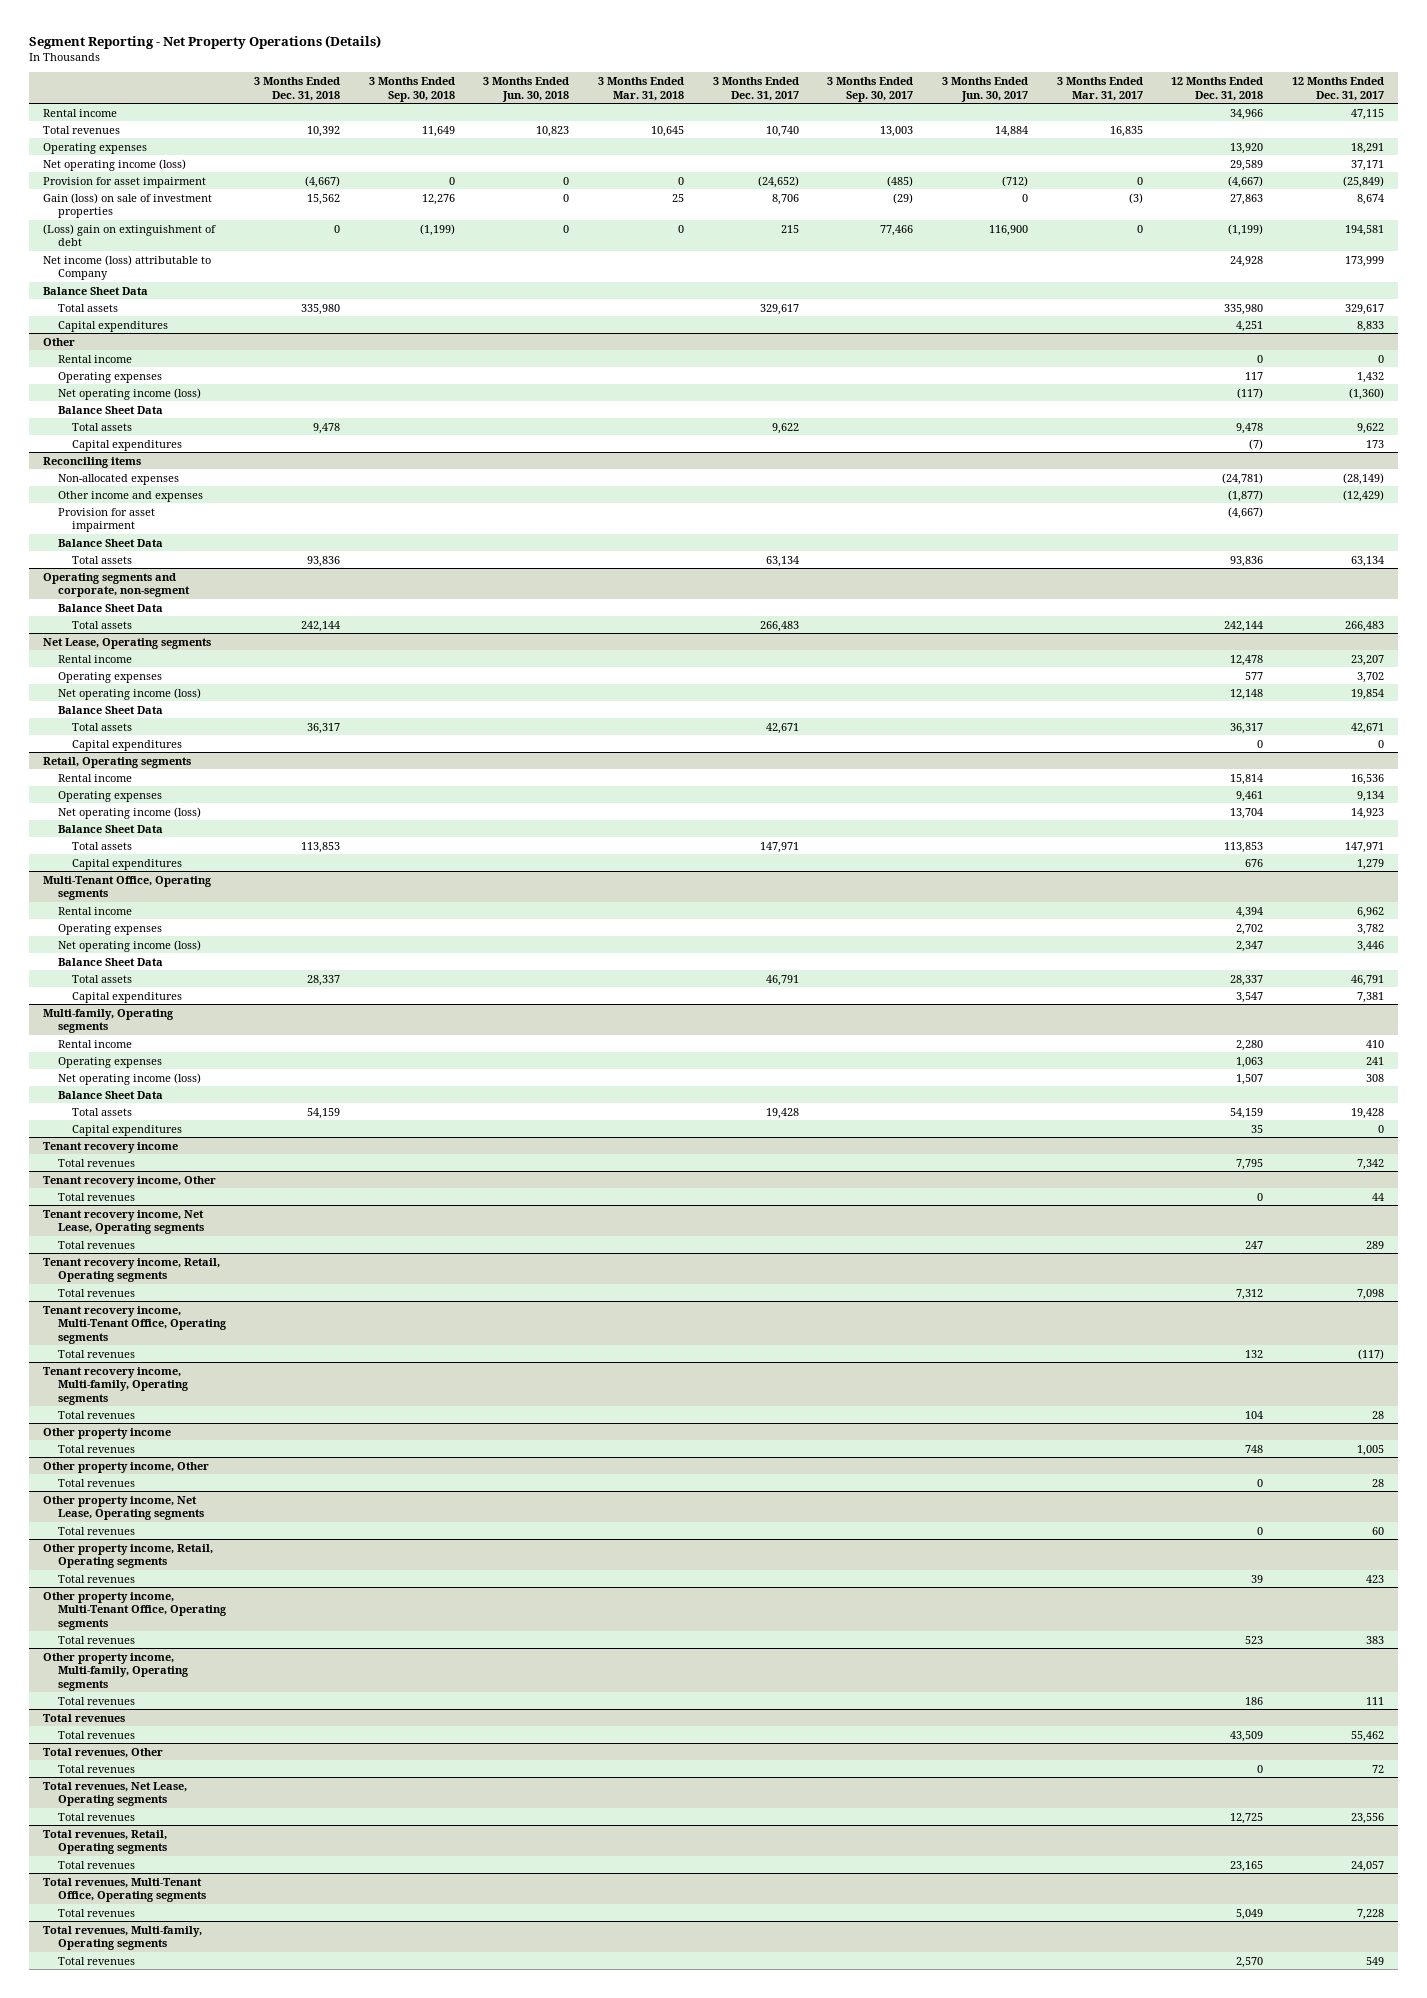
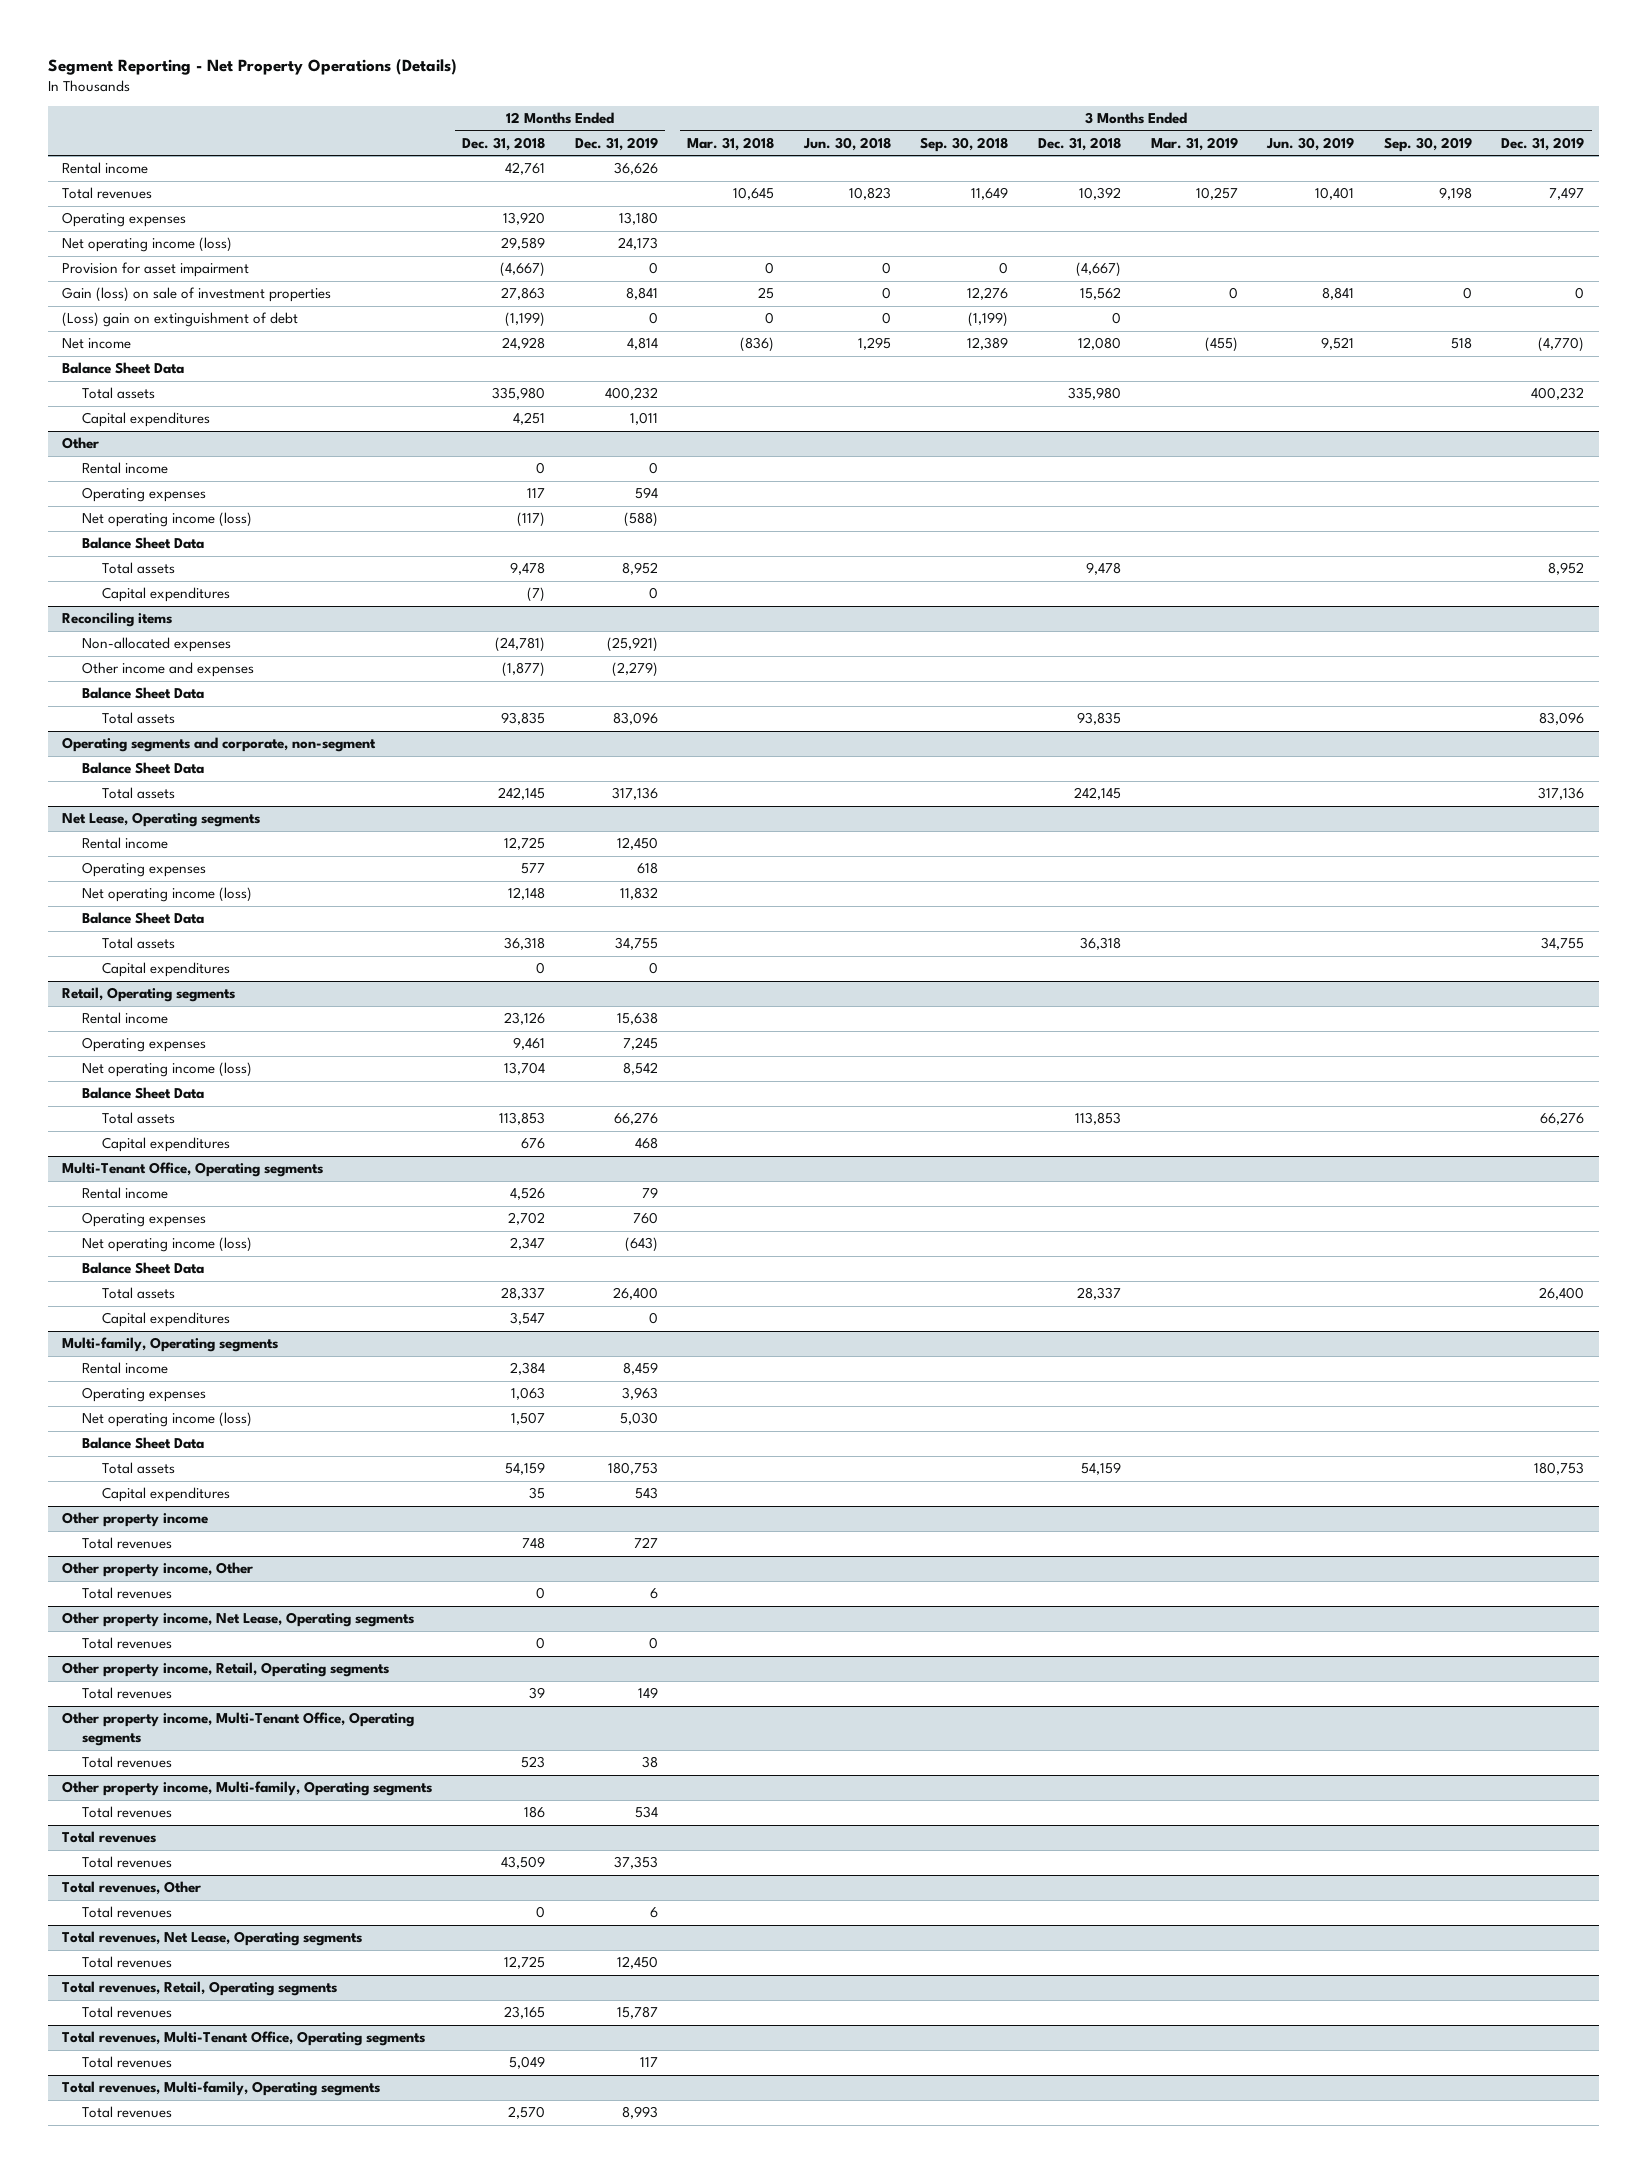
[712,76,799,101] 3 Months Ended Dec. 31, 2017 -> none
[827,76,914,102] 3 Months Ended Sep. 30, 2017 -> none
[942,76,1029,102] 3 Months Ended Jun. 30, 2017 -> none
[1056,76,1143,101] 3 Months Ended Mar. 31, 2017 -> none
[1292,76,1385,101] 12 Months Ended Dec. 31, 2017 -> none
none -> [574,136,658,151] Dec. 31, 2019
none -> [1150,136,1238,151] Mar. 31, 2019
none -> [1266,136,1355,151] Jun. 30, 2019
none -> [1383,136,1472,152] Sep. 30, 2019
none -> [1501,136,1585,151] Dec. 31, 2019
[1230,108,1264,120] 34,966 -> [504,162,545,176] 42,761
[42,254,211,281] Net income (loss) attributable to Company -> none
none -> [62,338,132,350] Net income
[57,507,155,533] Provision for asset impairment -> none
[307,555,341,567] 93,836 -> [1076,712,1121,726] 93,835
[1230,555,1264,567] 93,836 -> [500,712,545,726] 93,835
[301,620,341,632] 242,144 -> [1073,787,1121,801] 242,145
[1224,620,1264,632] 242,144 -> [497,787,545,801] 242,145
[1230,654,1264,666] 12,478 -> [503,837,545,851] 12,725
[307,722,341,734] 36,317 -> [1079,937,1121,951] 36,318
[1230,722,1264,734] 36,317 -> [503,937,545,951] 36,318
[1230,773,1264,785] 15,814 -> [503,1012,545,1026] 23,126
[1236,906,1264,918] 4,394 -> [509,1187,545,1201] 4,526
[1236,1039,1264,1051] 2,280 -> [509,1362,545,1376] 2,384
[42,1141,178,1153] Tenant recovery income -> none
[57,1158,135,1167] Total revenues -> none
[42,1175,216,1187] Tenant recovery income, Other -> none
[57,1192,135,1201] Total revenues -> none
[42,1209,204,1235] Tenant recovery income, Net Lease, Operating segments -> none
[57,1240,135,1249] Total revenues -> none
[42,1257,220,1283] Tenant recovery income, Retail, Operating segments -> none
[57,1288,135,1297] Total revenues -> none
[42,1305,227,1344] Tenant recovery income, Multi-Tenant Office, Operating segments -> none
[57,1349,135,1358] Total revenues -> none
[42,1366,189,1405] Tenant recovery income, Multi-family, Operating segments -> none
[57,1410,135,1419] Total revenues -> none

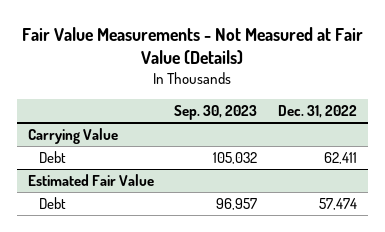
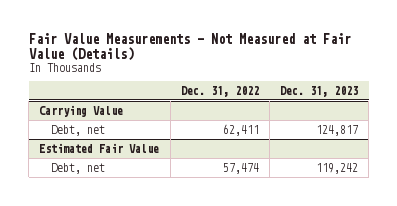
[174,105,258,121] Sep. 30, 2023 -> none
none -> [279,86,358,98] Dec. 31, 2023
[39,150,67,163] Debt -> [51,124,106,136] Debt, net
[39,196,67,209] Debt -> [51,162,106,174] Debt, net

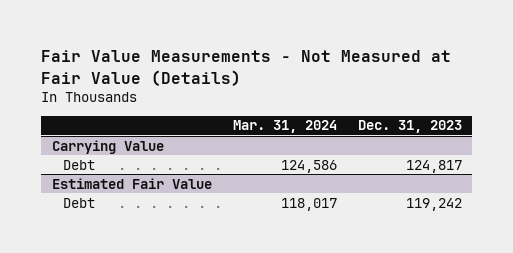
[180,86,259,98] Dec. 31, 2022 -> none
none -> [232,120,337,134] Mar. 31, 2024
[51,124,106,136] Debt, net -> [63,159,96,170] Debt
[51,162,106,174] Debt, net -> [63,197,96,208] Debt

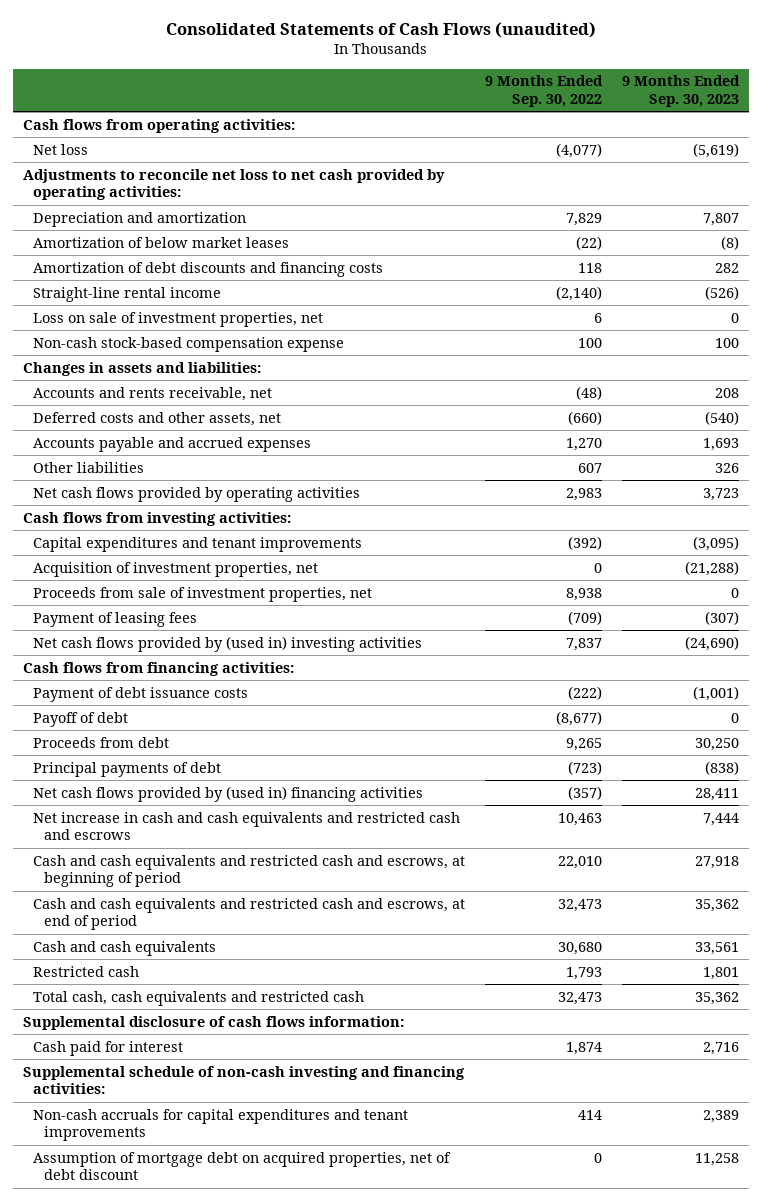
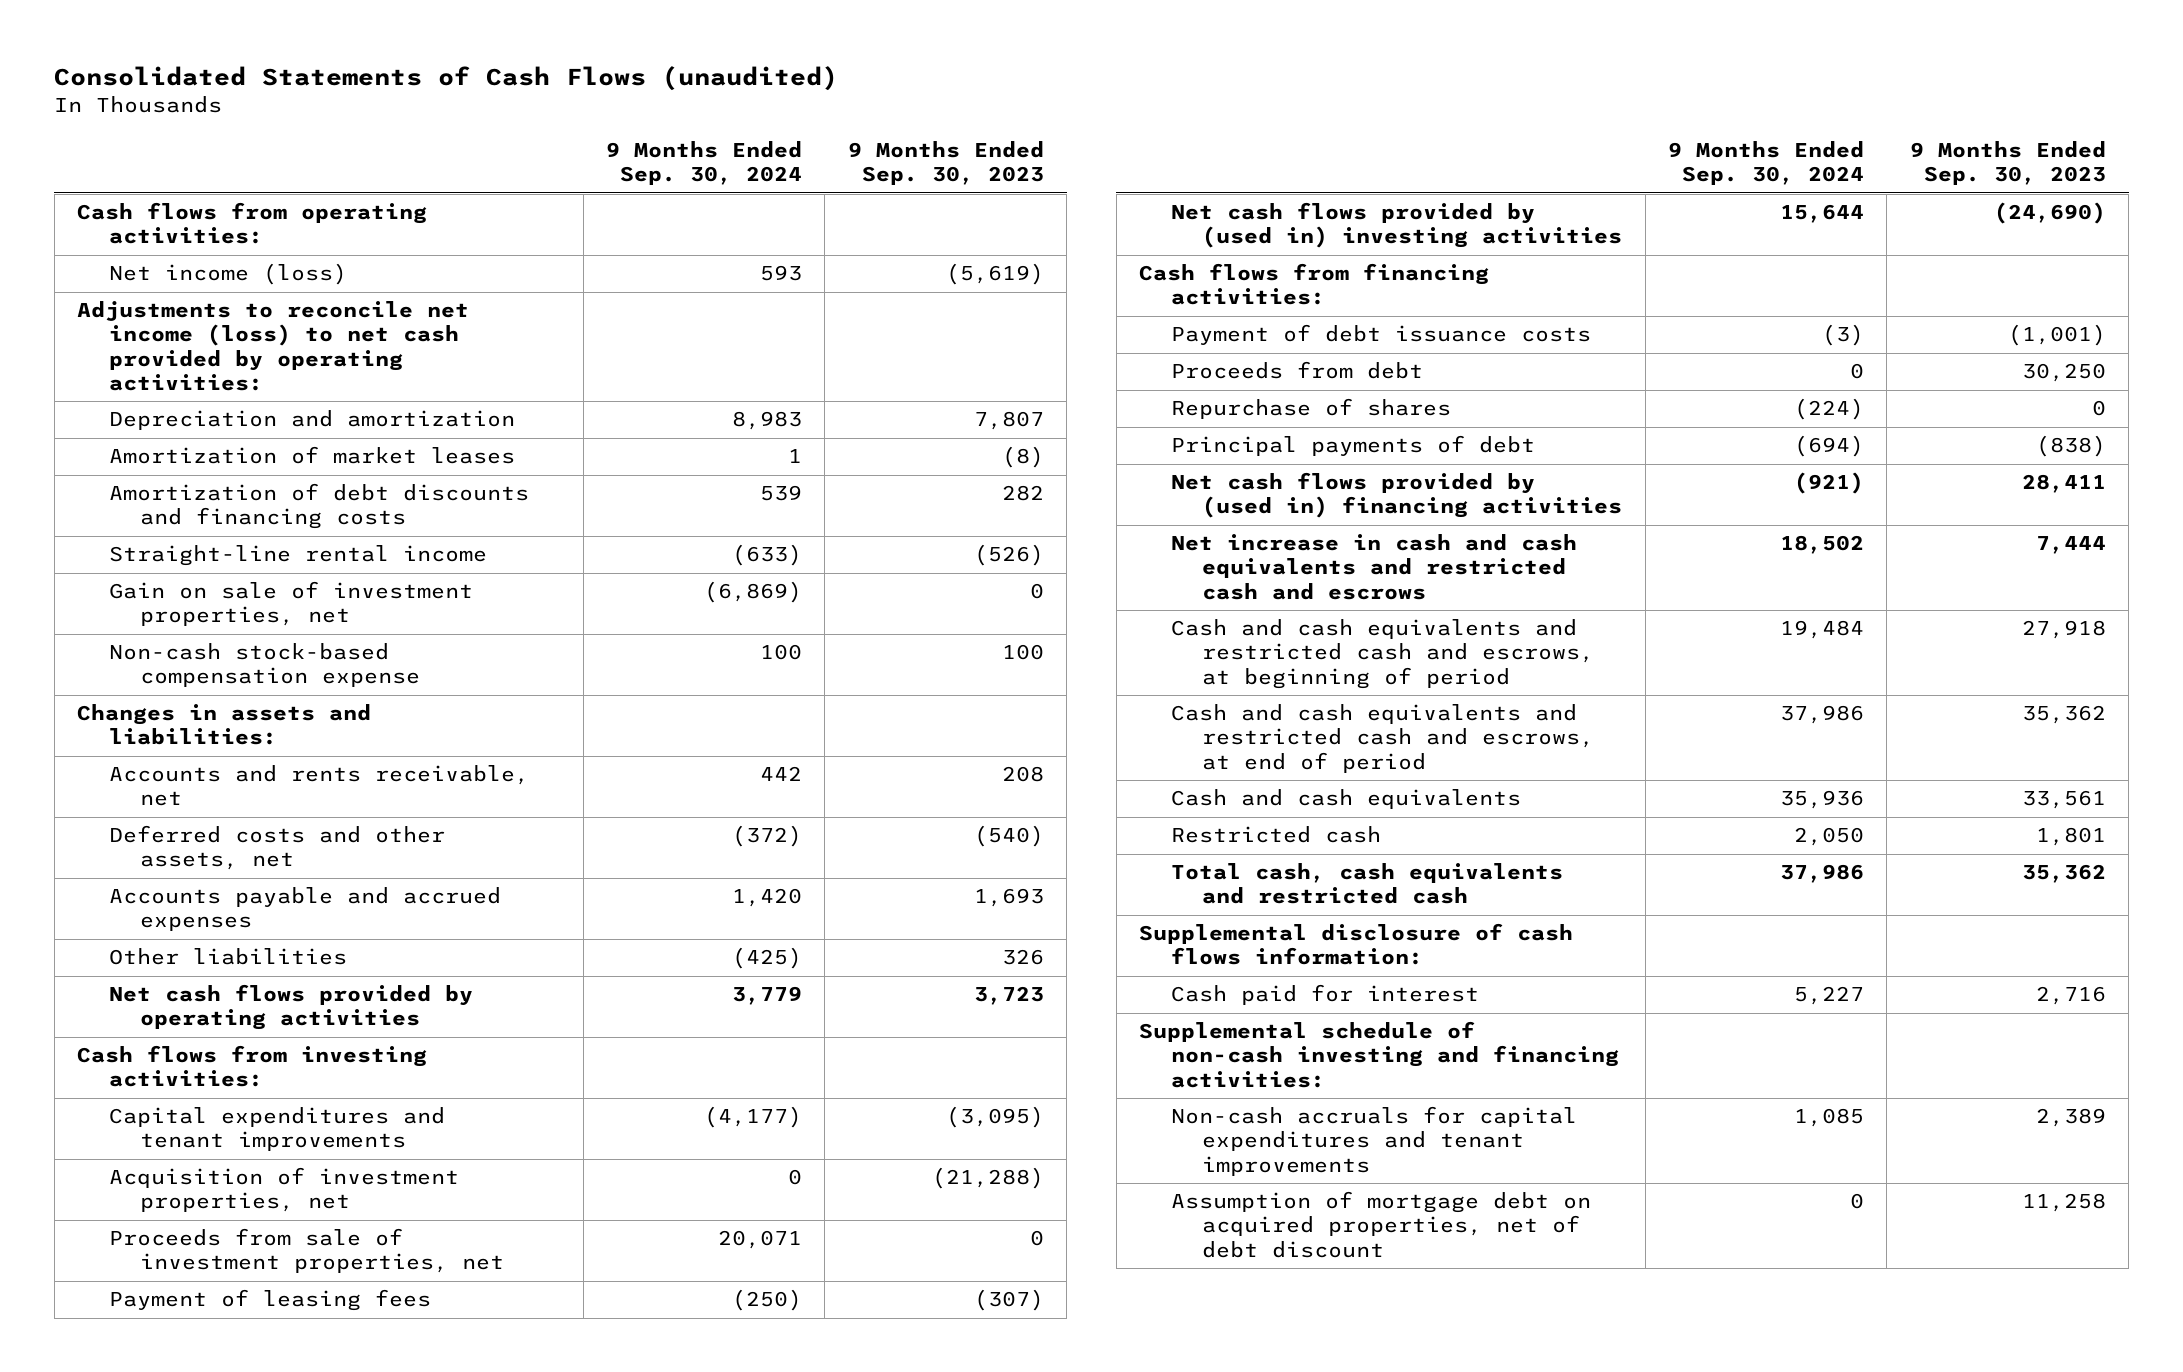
[484,75,603,108] 9 Months Ended Sep. 30, 2022 -> none
none -> [605,141,802,186] 9 Months Ended Sep. 30, 2024
[33,143,89,155] Net loss -> [108,263,347,286] Net income (loss)
[22,168,445,201] Adjustments to reconcile net loss to net cash provided by operating activities: -> [77,301,470,391] Adjustments to reconcile net income (loss) to net cash provided by operating activities:
[33,236,290,248] Amortization of below market leases -> [108,446,515,465] Amortization of market leases
[33,311,324,327] Loss on sale of investment properties, net -> [108,581,473,627] Gain on sale of investment properties, net
[33,711,129,727] Payoff of debt -> none
none -> [1170,398,1451,420] Repurchase of shares

